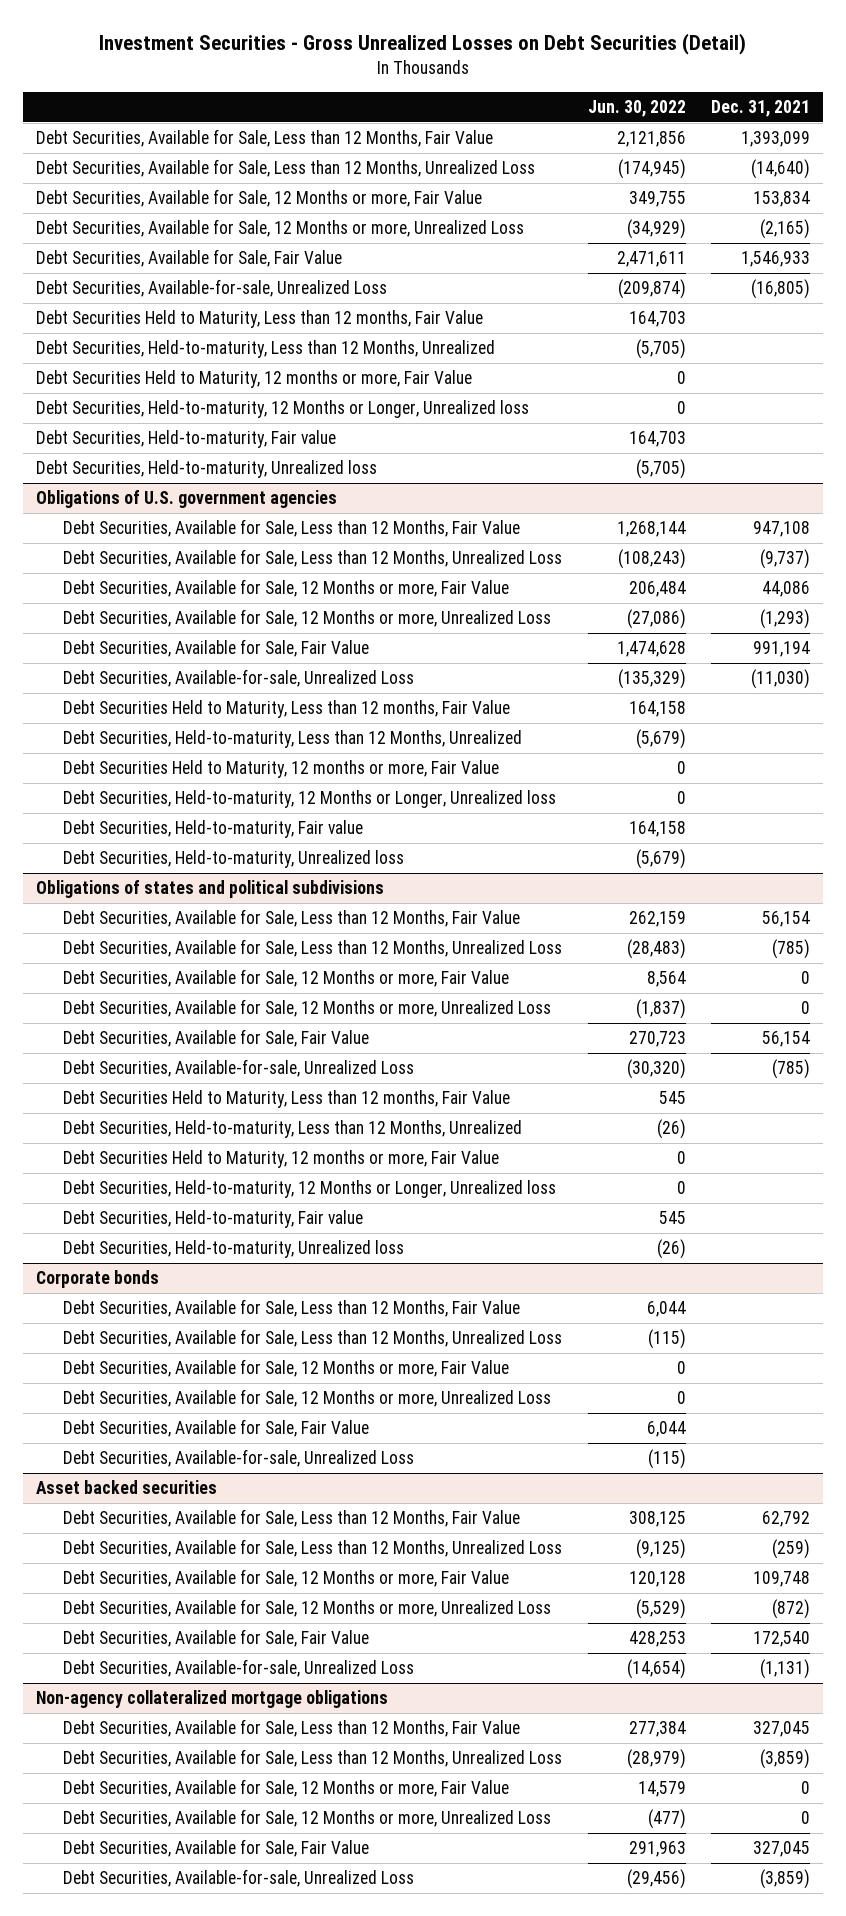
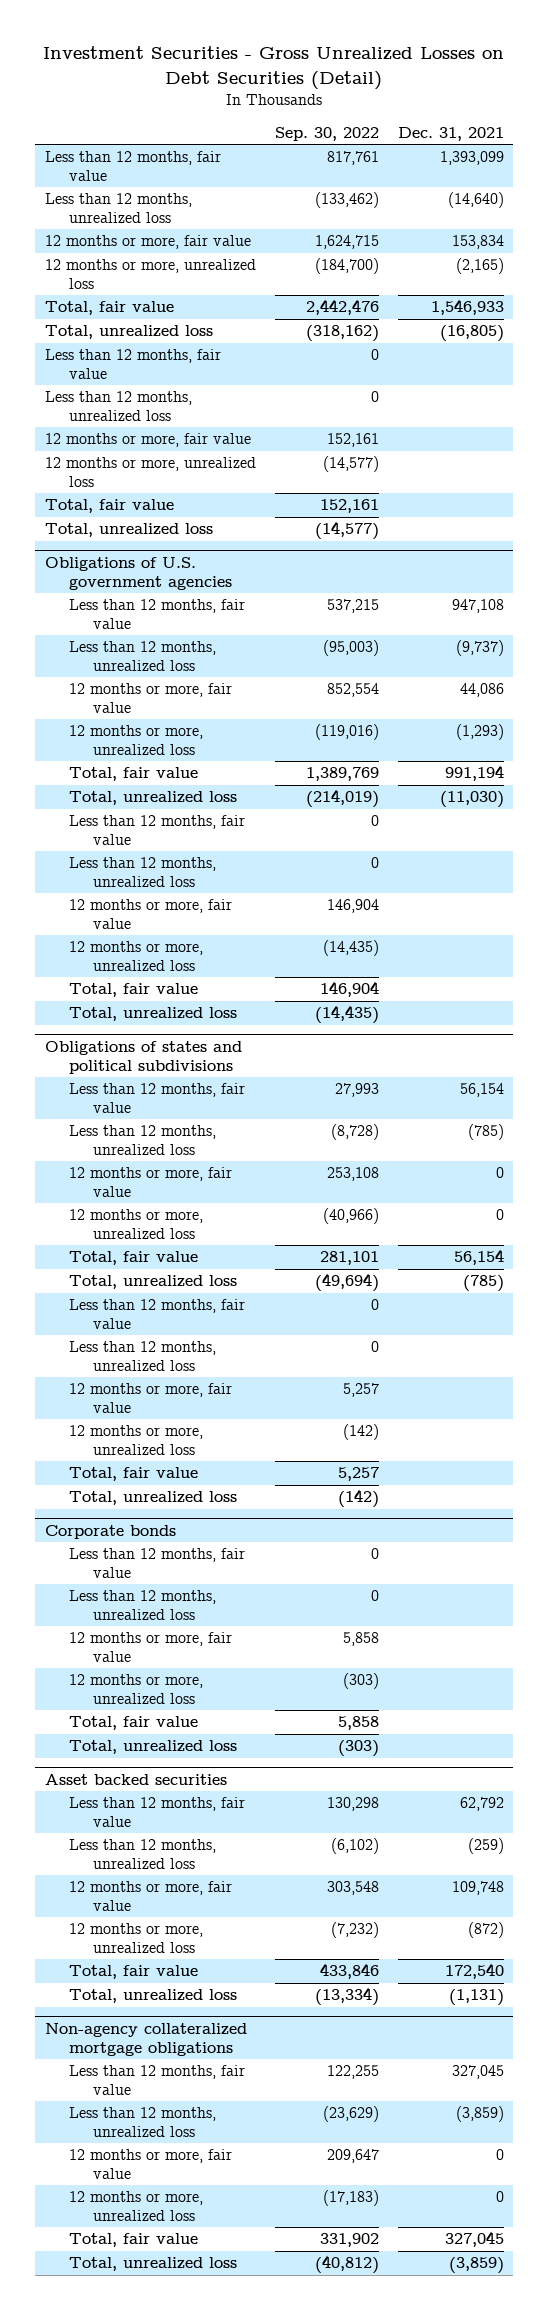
[587,99,686,117] Jun. 30, 2022 -> none
none -> [274,126,379,141] Sep. 30, 2022
[35,129,493,148] Debt Securities, Available for Sale, Less than 12 Months, Fair Value -> [44,151,221,182] Less than 12 months, fair value
[35,159,535,178] Debt Securities, Available for Sale, Less than 12 Months, Unrealized Loss -> [44,193,192,224] Less than 12 months, unrealized loss
[35,189,482,208] Debt Securities, Available for Sale, 12 Months or more, Fair Value -> [44,235,251,250] 12 months or more, fair value
[35,219,524,238] Debt Securities, Available for Sale, 12 Months or more, Unrealized Loss -> [44,259,256,290] 12 months or more, unrealized loss
[35,249,342,268] Debt Securities, Available for Sale, Fair Value -> [44,301,174,316] Total, fair value
[35,279,387,298] Debt Securities, Available-for-sale, Unrealized Loss -> [44,325,213,340] Total, unrealized loss
[35,310,483,329] Debt Securities Held to Maturity, Less than 12 months, Fair Value -> [44,349,221,380] Less than 12 months, fair value
[35,340,495,359] Debt Securities, Held-to-maturity, Less than 12 Months, Unrealized -> [44,391,192,422] Less than 12 months, unrealized loss
[35,370,472,389] Debt Securities Held to Maturity, 12 months or more, Fair Value -> [44,433,251,448] 12 months or more, fair value
[35,400,529,419] Debt Securities, Held-to-maturity, 12 Months or Longer, Unrealized loss -> [44,457,256,488] 12 months or more, unrealized loss
[35,430,336,449] Debt Securities, Held-to-maturity, Fair value -> [44,499,174,514] Total, fair value
[35,460,377,479] Debt Securities, Held-to-maturity, Unrealized loss -> [44,523,213,538] Total, unrealized loss
[62,519,520,538] Debt Securities, Available for Sale, Less than 12 Months, Fair Value -> [68,599,245,630] Less than 12 months, fair value
[62,549,562,568] Debt Securities, Available for Sale, Less than 12 Months, Unrealized Loss -> [68,641,216,672] Less than 12 months, unrealized loss
[62,579,509,598] Debt Securities, Available for Sale, 12 Months or more, Fair Value -> [68,683,232,714] 12 months or more, fair value
[62,609,551,628] Debt Securities, Available for Sale, 12 Months or more, Unrealized Loss -> [68,725,203,756] 12 months or more, unrealized loss
[62,639,369,658] Debt Securities, Available for Sale, Fair Value -> [68,767,198,782] Total, fair value
[62,669,414,688] Debt Securities, Available-for-sale, Unrealized Loss -> [68,791,237,806] Total, unrealized loss
[62,700,510,719] Debt Securities Held to Maturity, Less than 12 months, Fair Value -> [68,815,245,846] Less than 12 months, fair value
[62,730,522,749] Debt Securities, Held-to-maturity, Less than 12 Months, Unrealized -> [68,857,216,888] Less than 12 months, unrealized loss
[62,760,499,779] Debt Securities Held to Maturity, 12 months or more, Fair Value -> [68,899,232,930] 12 months or more, fair value
[62,790,556,809] Debt Securities, Held-to-maturity, 12 Months or Longer, Unrealized loss -> [68,941,203,972] 12 months or more, unrealized loss
[62,820,363,839] Debt Securities, Held-to-maturity, Fair value -> [68,983,198,998] Total, fair value
[62,850,404,869] Debt Securities, Held-to-maturity, Unrealized loss -> [68,1007,237,1022] Total, unrealized loss
[62,909,520,928] Debt Securities, Available for Sale, Less than 12 Months, Fair Value -> [68,1083,245,1114] Less than 12 months, fair value
[62,939,562,958] Debt Securities, Available for Sale, Less than 12 Months, Unrealized Loss -> [68,1125,216,1156] Less than 12 months, unrealized loss
[62,969,509,988] Debt Securities, Available for Sale, 12 Months or more, Fair Value -> [68,1167,232,1198] 12 months or more, fair value
[62,999,551,1018] Debt Securities, Available for Sale, 12 Months or more, Unrealized Loss -> [68,1209,203,1240] 12 months or more, unrealized loss
[62,1029,369,1048] Debt Securities, Available for Sale, Fair Value -> [68,1251,198,1266] Total, fair value
[62,1059,414,1078] Debt Securities, Available-for-sale, Unrealized Loss -> [68,1275,237,1290] Total, unrealized loss
[62,1090,510,1109] Debt Securities Held to Maturity, Less than 12 months, Fair Value -> [68,1299,245,1330] Less than 12 months, fair value
[62,1120,522,1139] Debt Securities, Held-to-maturity, Less than 12 Months, Unrealized -> [68,1341,216,1372] Less than 12 months, unrealized loss
[62,1150,499,1169] Debt Securities Held to Maturity, 12 months or more, Fair Value -> [68,1383,232,1414] 12 months or more, fair value
[62,1180,556,1199] Debt Securities, Held-to-maturity, 12 Months or Longer, Unrealized loss -> [68,1425,203,1456] 12 months or more, unrealized loss
[62,1210,363,1229] Debt Securities, Held-to-maturity, Fair value -> [68,1467,198,1482] Total, fair value
[62,1240,404,1259] Debt Securities, Held-to-maturity, Unrealized loss -> [68,1491,237,1506] Total, unrealized loss
[62,1299,520,1318] Debt Securities, Available for Sale, Less than 12 Months, Fair Value -> [68,1548,245,1579] Less than 12 months, fair value
[62,1329,562,1348] Debt Securities, Available for Sale, Less than 12 Months, Unrealized Loss -> [68,1590,216,1621] Less than 12 months, unrealized loss
[62,1359,509,1378] Debt Securities, Available for Sale, 12 Months or more, Fair Value -> [68,1632,232,1663] 12 months or more, fair value
[62,1389,551,1408] Debt Securities, Available for Sale, 12 Months or more, Unrealized Loss -> [68,1674,203,1705] 12 months or more, unrealized loss
[62,1419,369,1438] Debt Securities, Available for Sale, Fair Value -> [68,1716,198,1731] Total, fair value
[62,1449,414,1468] Debt Securities, Available-for-sale, Unrealized Loss -> [68,1740,237,1755] Total, unrealized loss
[62,1509,520,1528] Debt Securities, Available for Sale, Less than 12 Months, Fair Value -> [68,1797,245,1828] Less than 12 months, fair value
[62,1539,562,1558] Debt Securities, Available for Sale, Less than 12 Months, Unrealized Loss -> [68,1839,216,1870] Less than 12 months, unrealized loss
[62,1569,509,1588] Debt Securities, Available for Sale, 12 Months or more, Fair Value -> [68,1881,232,1912] 12 months or more, fair value
[62,1599,551,1618] Debt Securities, Available for Sale, 12 Months or more, Unrealized Loss -> [68,1923,203,1954] 12 months or more, unrealized loss
[62,1629,369,1648] Debt Securities, Available for Sale, Fair Value -> [68,1965,198,1980] Total, fair value
[62,1659,414,1678] Debt Securities, Available-for-sale, Unrealized Loss -> [68,1989,237,2004] Total, unrealized loss
[62,1719,520,1738] Debt Securities, Available for Sale, Less than 12 Months, Fair Value -> [68,2065,245,2096] Less than 12 months, fair value
[62,1749,562,1768] Debt Securities, Available for Sale, Less than 12 Months, Unrealized Loss -> [68,2107,216,2138] Less than 12 months, unrealized loss
[62,1779,509,1798] Debt Securities, Available for Sale, 12 Months or more, Fair Value -> [68,2149,232,2180] 12 months or more, fair value
[62,1809,551,1828] Debt Securities, Available for Sale, 12 Months or more, Unrealized Loss -> [68,2191,203,2222] 12 months or more, unrealized loss
[62,1839,369,1858] Debt Securities, Available for Sale, Fair Value -> [68,2233,198,2248] Total, fair value
[62,1869,414,1888] Debt Securities, Available-for-sale, Unrealized Loss -> [68,2257,237,2272] Total, unrealized loss

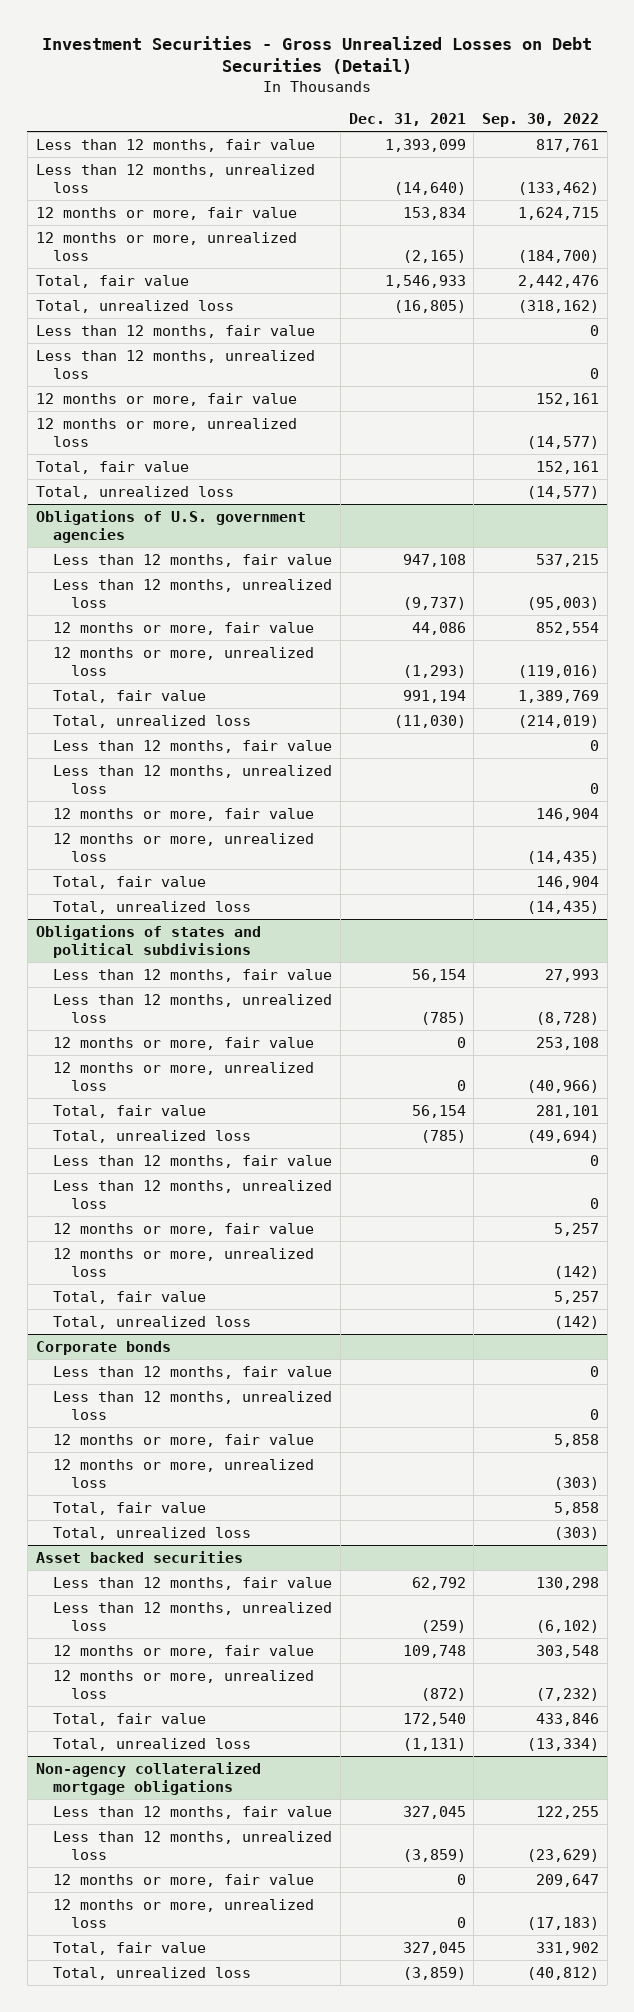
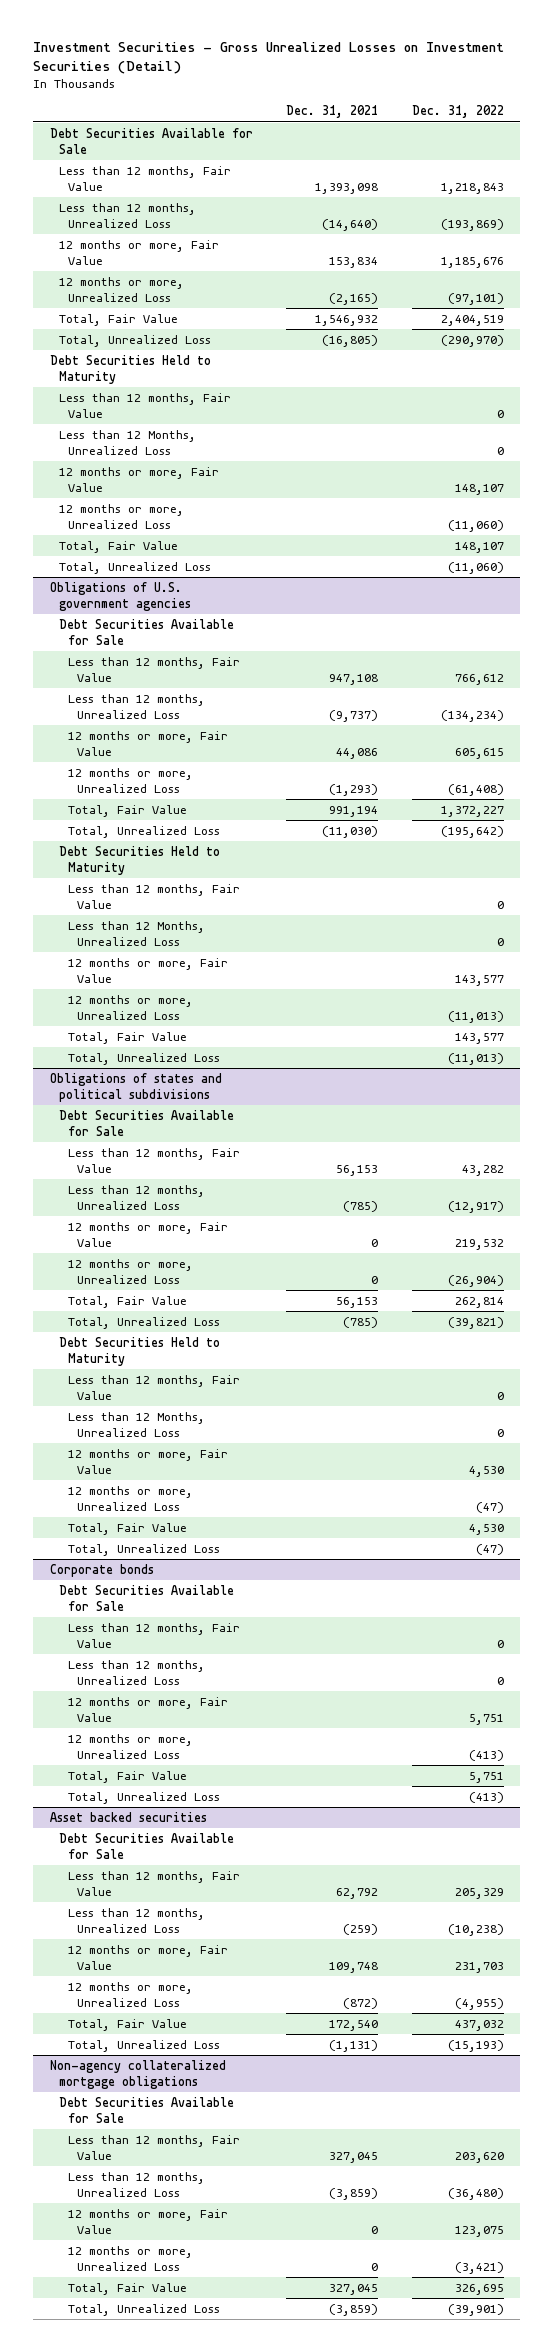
[42,35,593,75] Investment Securities - Gross Unrealized Losses on Debt Securities (Detail) -> [33,42,505,75] Investment Securities - Gross Unrealized Losses on Investment Securities (Detail)
[481,112,599,127] Sep. 30, 2022 -> none
none -> [411,105,504,119] Dec. 31, 2022
none -> [49,127,253,154] Debt Securities Available for Sale
[35,138,315,152] Less than 12 months, fair value -> [59,165,232,191] Less than 12 months, Fair Value
[384,138,466,152] 1,393,099 -> [315,182,379,194] 1,393,098
[35,163,315,193] Less than 12 months, unrealized loss -> [59,202,197,228] Less than 12 months, Unrealized Loss
[35,206,297,220] 12 months or more, fair value -> [59,239,220,265] 12 months or more, Fair Value
[35,231,297,261] 12 months or more, unrealized loss -> [59,276,185,302] 12 months or more, Unrealized Loss
[35,274,189,288] Total, fair value -> [59,313,179,326] Total, Fair Value
[384,274,466,288] 1,546,933 -> [315,314,379,326] 1,546,932
[35,299,234,313] Total, unrealized loss -> [59,334,212,347] Total, Unrealized Loss
none -> [49,354,211,384] Debt Securities Held to Maturity
[35,324,315,338] Less than 12 months, fair value -> [59,392,232,418] Less than 12 months, Fair Value
[35,349,315,379] Less than 12 months, unrealized loss -> [59,429,197,455] Less than 12 Months, Unrealized Loss
[35,392,297,406] 12 months or more, fair value -> [59,466,220,492] 12 months or more, Fair Value
[35,417,297,447] 12 months or more, unrealized loss -> [59,503,185,529] 12 months or more, Unrealized Loss
[35,460,189,474] Total, fair value -> [59,540,179,553] Total, Fair Value
[35,485,234,499] Total, unrealized loss -> [59,561,212,574] Total, Unrealized Loss
none -> [59,618,235,645] Debt Securities Available for Sale
[53,553,333,567] Less than 12 months, fair value -> [68,656,241,682] Less than 12 months, Fair Value
[53,578,333,608] Less than 12 months, unrealized loss -> [68,693,206,719] Less than 12 months, Unrealized Loss
[53,621,315,635] 12 months or more, fair value -> [68,730,229,756] 12 months or more, Fair Value
[53,646,315,676] 12 months or more, unrealized loss -> [68,767,194,793] 12 months or more, Unrealized Loss
[53,689,207,703] Total, fair value -> [68,804,188,817] Total, Fair Value
[53,714,252,728] Total, unrealized loss -> [68,825,221,838] Total, Unrealized Loss
none -> [59,845,221,875] Debt Securities Held to Maturity
[53,739,333,753] Less than 12 months, fair value -> [68,883,241,909] Less than 12 months, Fair Value
[53,764,333,794] Less than 12 months, unrealized loss -> [68,920,206,946] Less than 12 Months, Unrealized Loss
[53,807,315,821] 12 months or more, fair value -> [68,957,229,983] 12 months or more, Fair Value
[53,832,315,862] 12 months or more, unrealized loss -> [68,994,194,1020] 12 months or more, Unrealized Loss
[53,875,207,889] Total, fair value -> [68,1031,188,1044] Total, Fair Value
[53,900,252,914] Total, unrealized loss -> [68,1052,221,1065] Total, Unrealized Loss
none -> [59,1109,235,1136] Debt Securities Available for Sale
[53,968,333,982] Less than 12 months, fair value -> [68,1147,241,1173] Less than 12 months, Fair Value
[411,968,466,982] 56,154 -> [336,1164,379,1176] 56,153
[53,993,333,1023] Less than 12 months, unrealized loss -> [68,1184,206,1210] Less than 12 months, Unrealized Loss
[53,1036,315,1050] 12 months or more, fair value -> [68,1221,229,1247] 12 months or more, Fair Value
[53,1061,315,1091] 12 months or more, unrealized loss -> [68,1258,194,1284] 12 months or more, Unrealized Loss
[53,1104,207,1118] Total, fair value -> [68,1295,188,1308] Total, Fair Value
[411,1104,466,1118] 56,154 -> [336,1296,379,1308] 56,153
[53,1129,252,1143] Total, unrealized loss -> [68,1316,221,1329] Total, Unrealized Loss
none -> [59,1336,221,1366] Debt Securities Held to Maturity
[53,1154,333,1168] Less than 12 months, fair value -> [68,1374,241,1400] Less than 12 months, Fair Value
[53,1179,333,1209] Less than 12 months, unrealized loss -> [68,1411,206,1437] Less than 12 Months, Unrealized Loss
[53,1222,315,1236] 12 months or more, fair value -> [68,1448,229,1474] 12 months or more, Fair Value
[53,1247,315,1277] 12 months or more, unrealized loss -> [68,1485,194,1511] 12 months or more, Unrealized Loss
[53,1290,207,1304] Total, fair value -> [68,1522,188,1535] Total, Fair Value
[53,1315,252,1329] Total, unrealized loss -> [68,1543,221,1556] Total, Unrealized Loss
none -> [59,1584,235,1611] Debt Securities Available for Sale
[53,1365,333,1379] Less than 12 months, fair value -> [68,1622,241,1648] Less than 12 months, Fair Value
[53,1390,333,1420] Less than 12 months, unrealized loss -> [68,1659,206,1685] Less than 12 months, Unrealized Loss
[53,1433,315,1447] 12 months or more, fair value -> [68,1696,229,1722] 12 months or more, Fair Value
[53,1458,315,1488] 12 months or more, unrealized loss -> [68,1733,194,1759] 12 months or more, Unrealized Loss
[53,1501,207,1515] Total, fair value -> [68,1770,188,1783] Total, Fair Value
[53,1526,252,1540] Total, unrealized loss -> [68,1791,221,1804] Total, Unrealized Loss
none -> [59,1832,235,1859] Debt Securities Available for Sale
[53,1576,333,1590] Less than 12 months, fair value -> [68,1870,241,1896] Less than 12 months, Fair Value
[53,1601,333,1631] Less than 12 months, unrealized loss -> [68,1907,206,1933] Less than 12 months, Unrealized Loss
[53,1644,315,1658] 12 months or more, fair value -> [68,1944,229,1970] 12 months or more, Fair Value
[53,1669,315,1699] 12 months or more, unrealized loss -> [68,1981,194,2007] 12 months or more, Unrealized Loss
[53,1712,207,1726] Total, fair value -> [68,2018,188,2031] Total, Fair Value
[53,1737,252,1751] Total, unrealized loss -> [68,2039,221,2052] Total, Unrealized Loss
none -> [59,2096,235,2123] Debt Securities Available for Sale
[53,1805,333,1819] Less than 12 months, fair value -> [68,2134,241,2160] Less than 12 months, Fair Value
[53,1830,333,1860] Less than 12 months, unrealized loss -> [68,2171,206,2197] Less than 12 months, Unrealized Loss
[53,1873,315,1887] 12 months or more, fair value -> [68,2208,229,2234] 12 months or more, Fair Value
[53,1898,315,1928] 12 months or more, unrealized loss -> [68,2245,194,2271] 12 months or more, Unrealized Loss
[53,1941,207,1955] Total, fair value -> [68,2282,188,2295] Total, Fair Value
[53,1966,252,1980] Total, unrealized loss -> [68,2303,221,2316] Total, Unrealized Loss

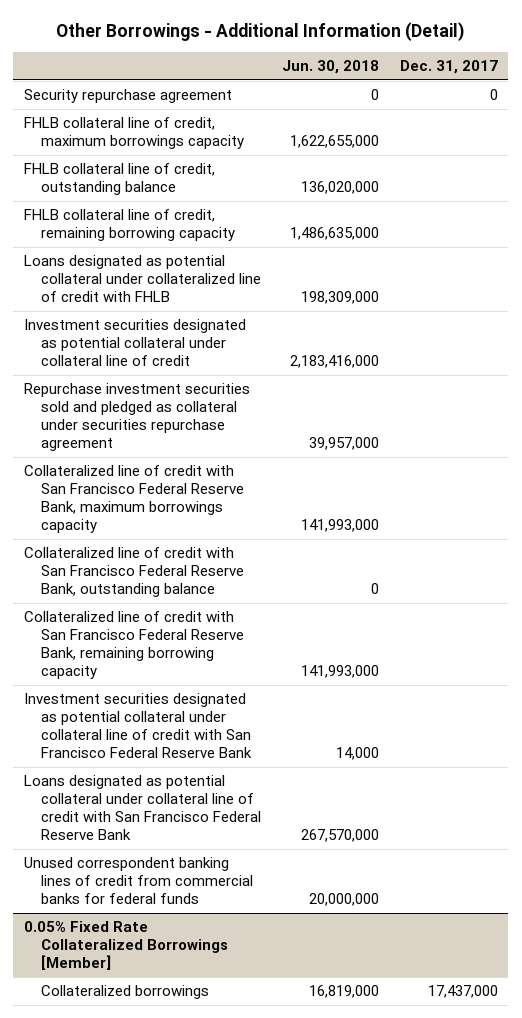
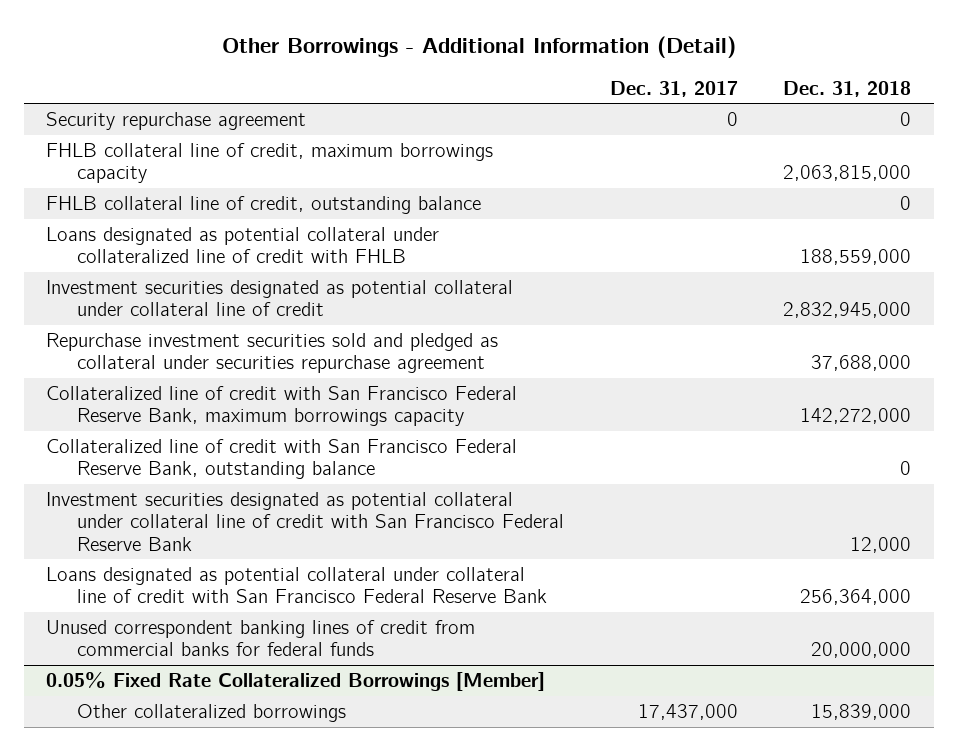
[282,60,380,75] Jun. 30, 2018 -> none
none -> [783,80,912,97] Dec. 31, 2018
[23,209,236,242] FHLB collateral line of credit, remaining borrowing capacity -> none
[23,611,245,680] Collateralized line of credit with San Francisco Federal Reserve Bank, remaining borrowing capacity -> none
[41,985,210,1000] Collateralized borrowings -> [76,703,346,722] Other collateralized borrowings

